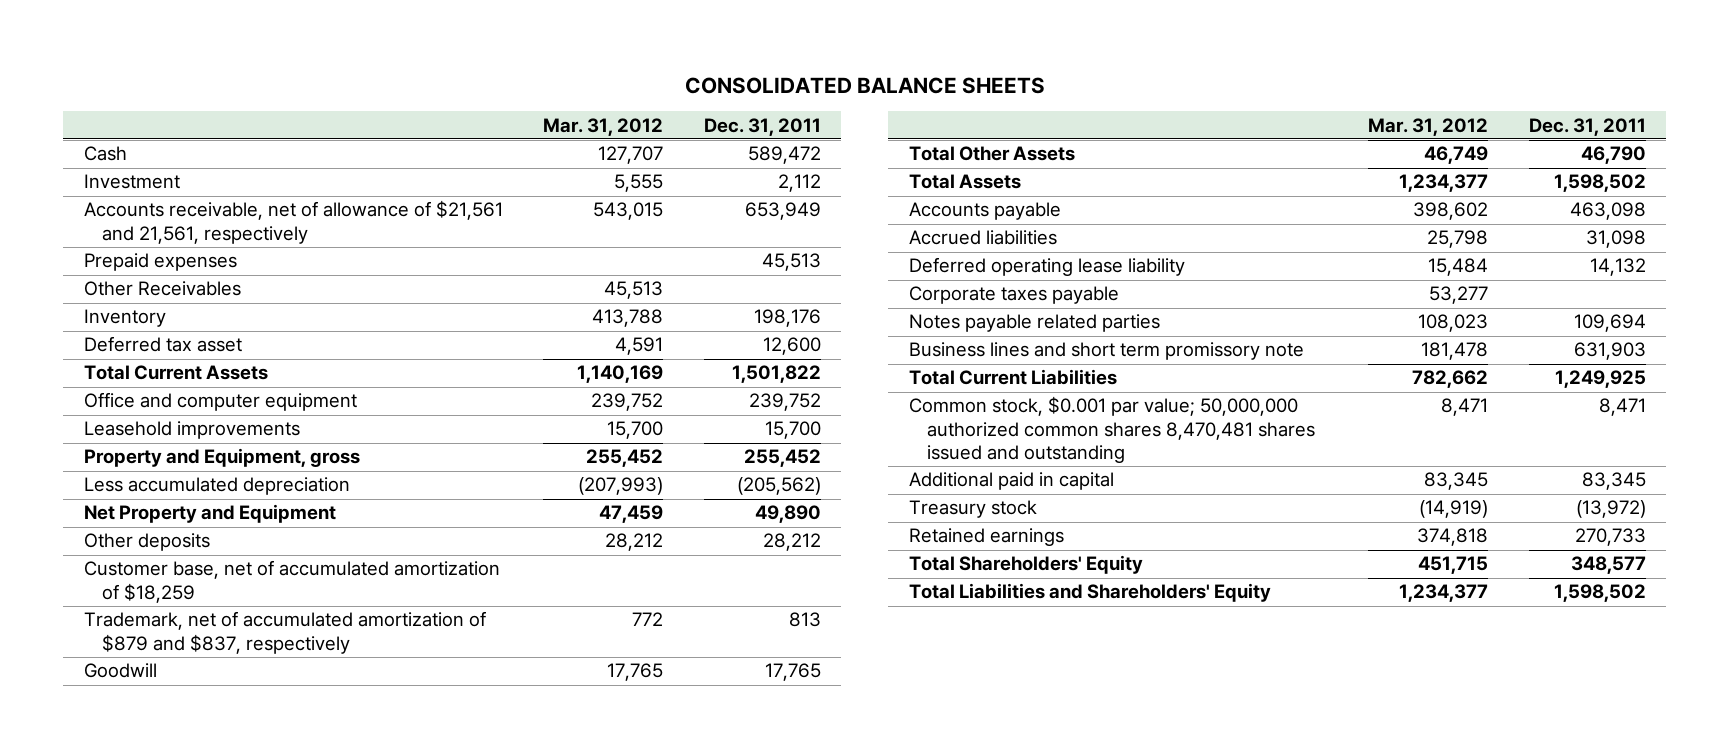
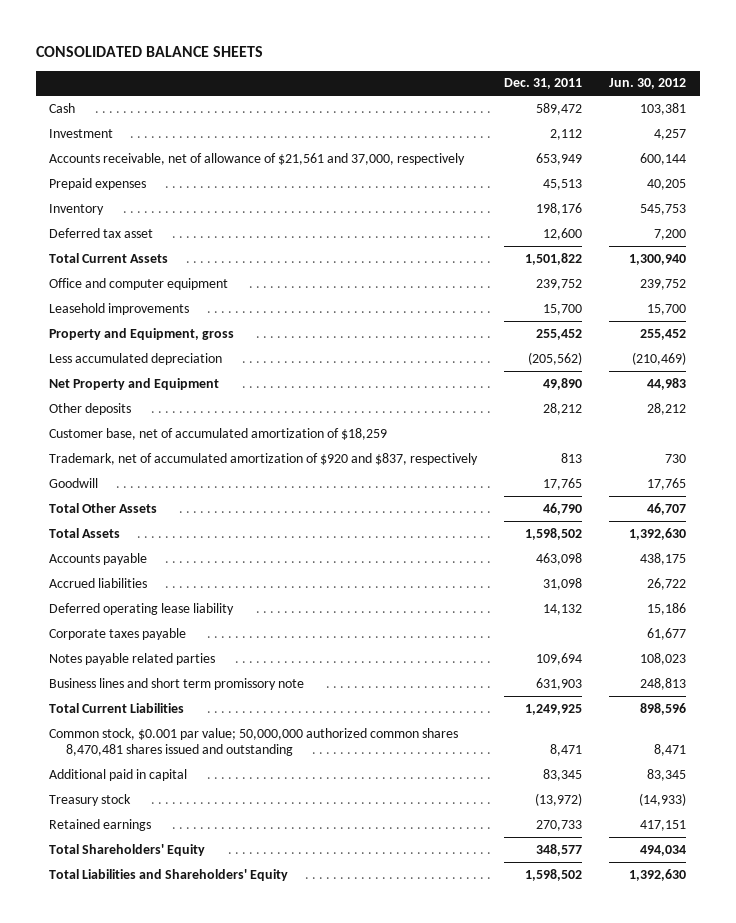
[543,117,664,136] Mar. 31, 2012 -> none
none -> [609,78,687,90] Jun. 30, 2012
[83,200,503,244] Accounts receivable, net of allowance of $21,561 and 21,561, respectively -> [49,152,466,165] Accounts receivable, net of allowance of $21,561 and 37,000, respectively
[83,281,241,297] Other Receivables -> none
[83,611,486,654] Trademark, net of accumulated amortization of $879 and $837, respectively -> [49,452,479,465] Trademark, net of accumulated amortization of $920 and $837, respectively

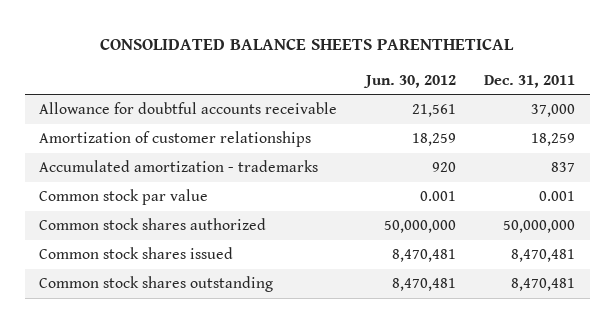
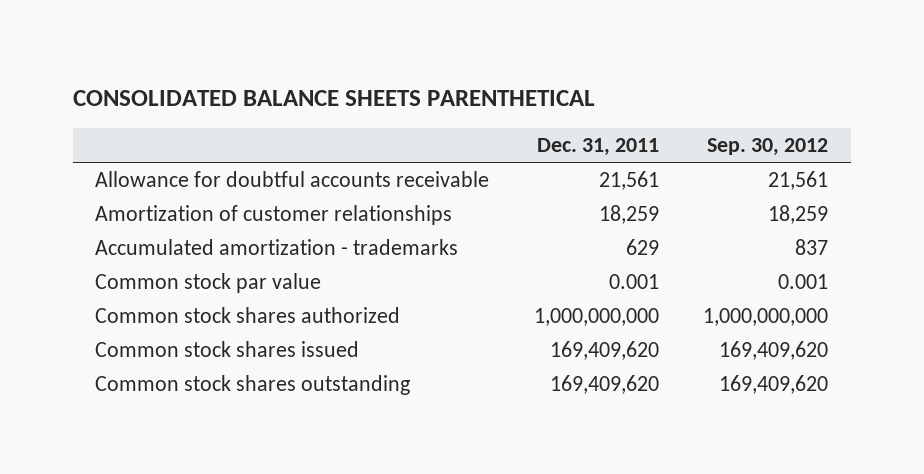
[362,74,456,88] Jun. 30, 2012 -> none
none -> [707,138,829,157] Sep. 30, 2012
[531,104,576,118] 37,000 -> [598,171,659,191] 21,561
[551,162,576,173] 837 -> [625,239,659,256] 629
[503,220,576,234] 50,000,000 -> [533,308,659,327] 1,000,000,000
[511,249,576,263] 8,470,481 -> [549,341,659,361] 169,409,620
[511,278,576,292] 8,470,481 -> [549,375,659,395] 169,409,620

